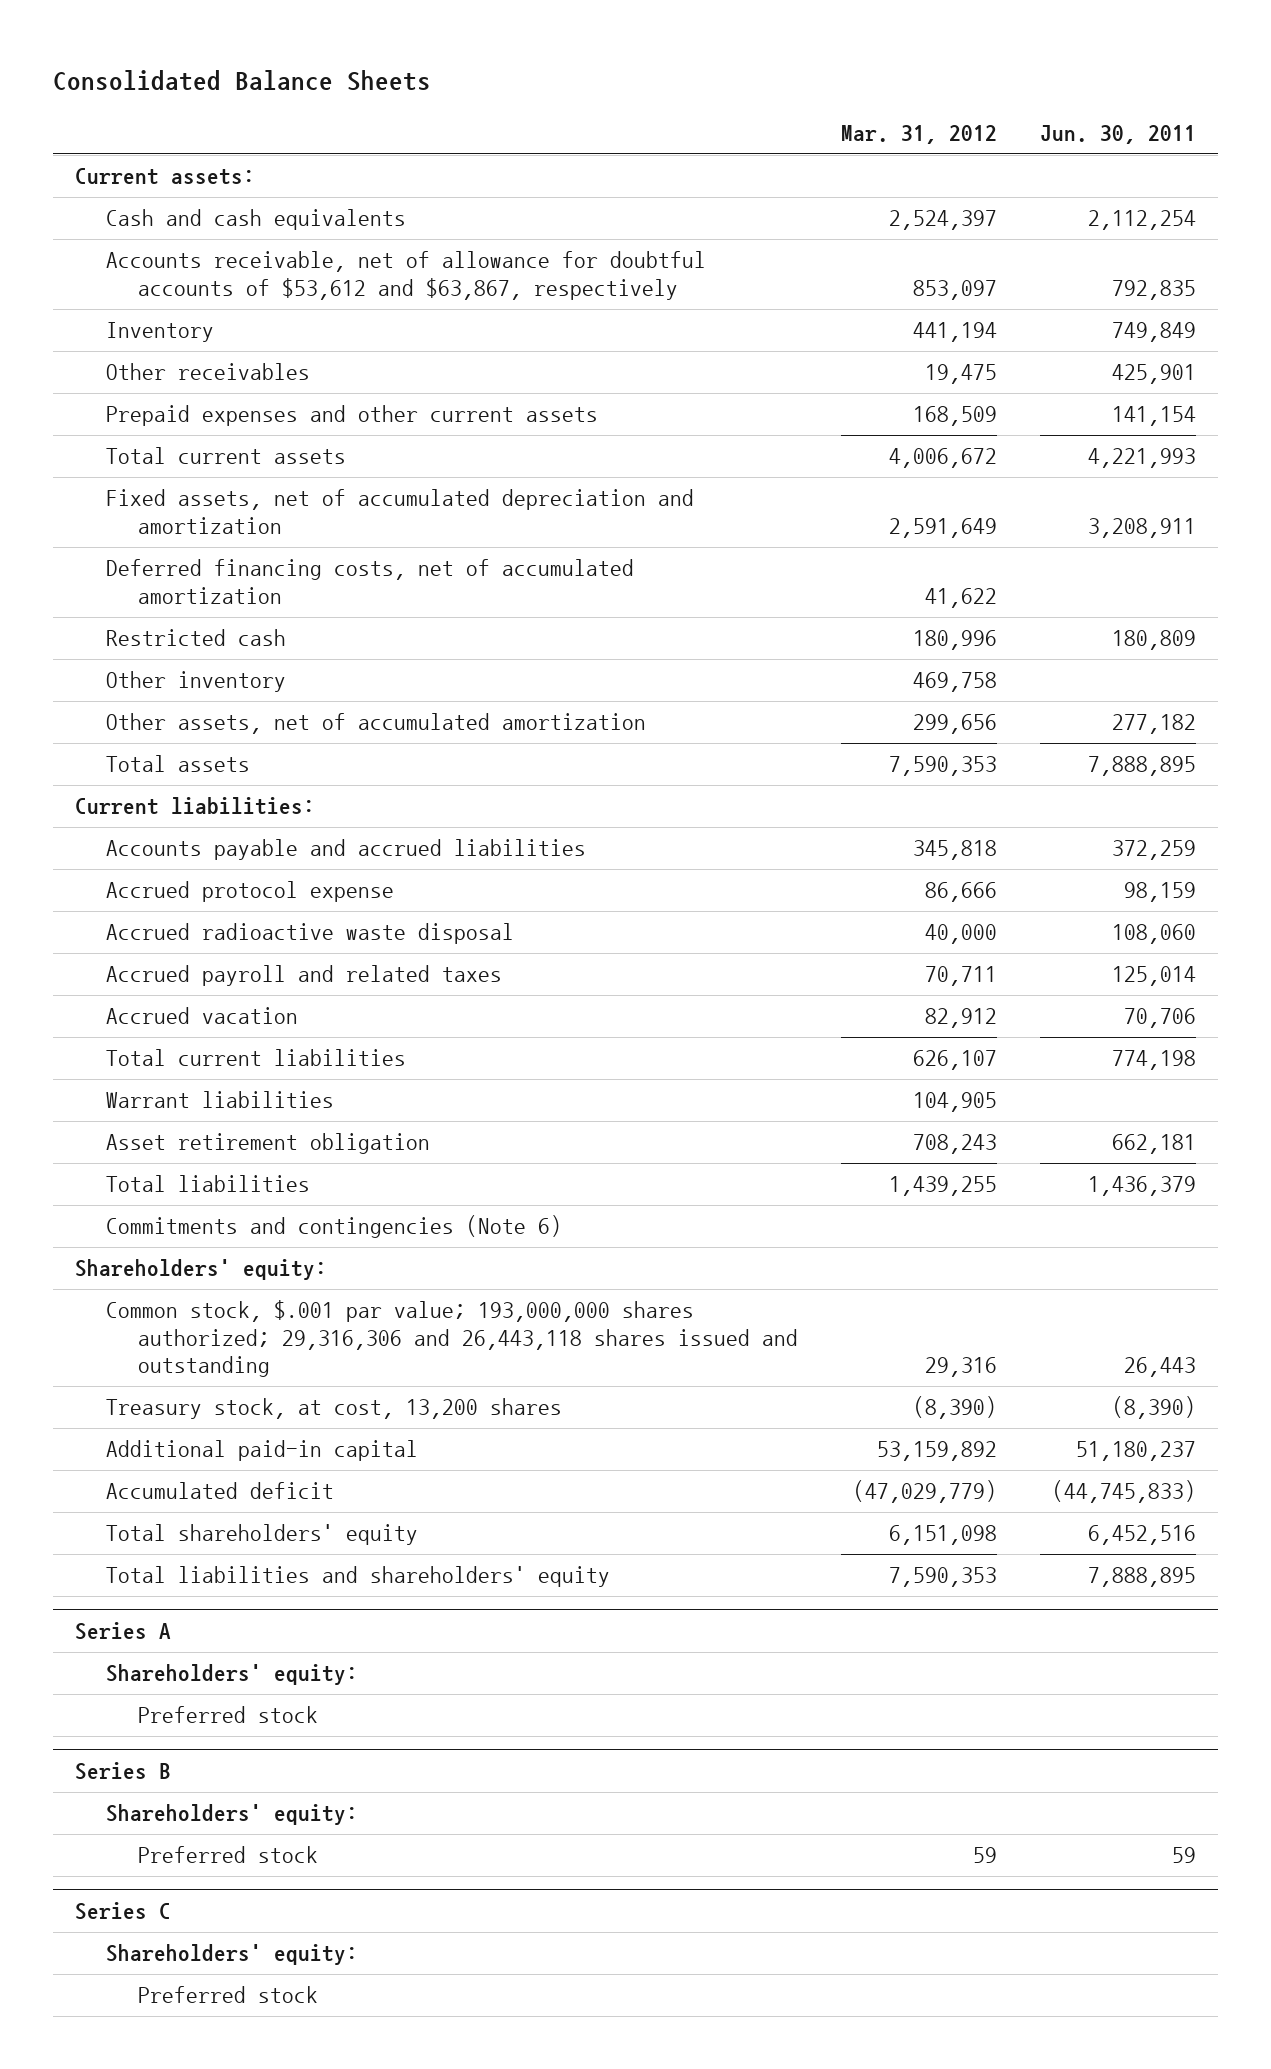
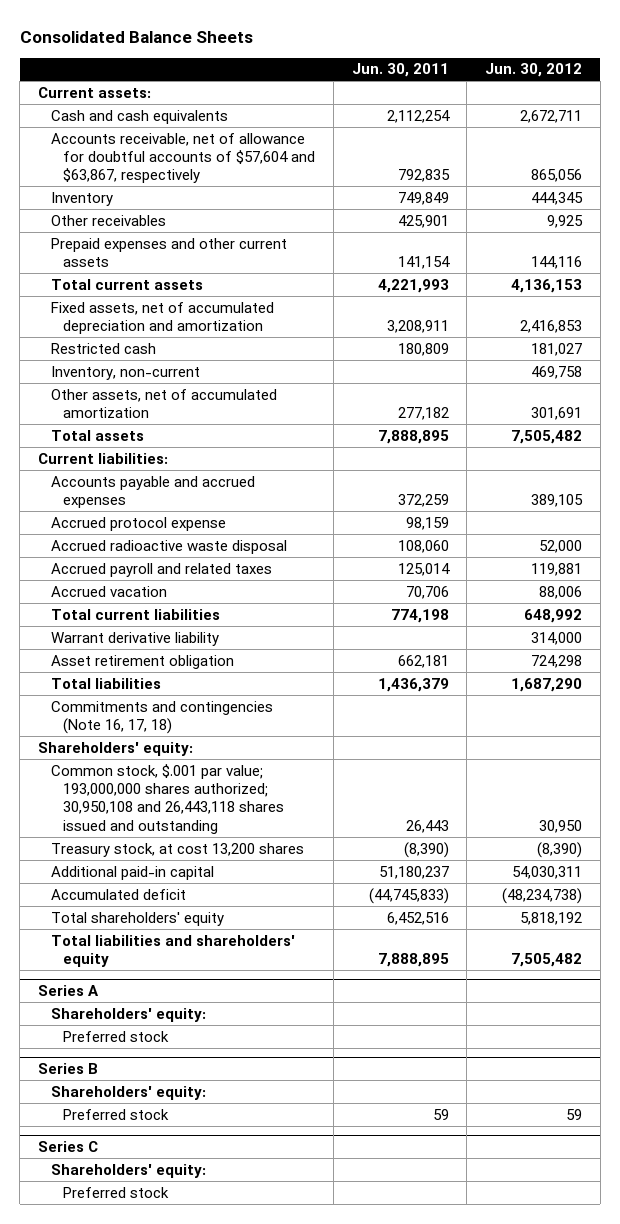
[841,125,998,145] Mar. 31, 2012 -> none
none -> [484,63,582,78] Jun. 30, 2012
[106,251,707,300] Accounts receivable, net of allowance for doubtful accounts of $53,612 and $63,867, respectively -> [50,132,316,184] Accounts receivable, net of allowance for doubtful accounts of $57,604 and $63,867, respectively
[106,559,635,604] Deferred financing costs, net of accumulated amortization -> none
[106,671,287,693] Other inventory -> none
none -> [50,365,200,380] Inventory, non-current
[106,839,587,861] Accounts payable and accrued liabilities -> [50,475,255,508] Accounts payable and accrued expenses
[106,1091,335,1109] Warrant liabilities -> [50,631,219,646] Warrant derivative liability
[106,1215,563,1239] Commitments and contingencies (Note 6) -> [50,700,273,734] Commitments and contingencies (Note 16, 17, 18)
[106,1300,798,1378] Common stock, $.001 par value; 193,000,000 shares authorized; 29,316,306 and 26,443,118 shares issued and outstanding -> [50,763,285,834] Common stock, $.001 par value; 193,000,000 shares authorized; 30,950,108 and 26,443,118 shares issued and outstanding
[106,1398,563,1420] Treasury stock, at cost, 13,200 shares -> [50,842,304,857] Treasury stock, at cost 13,200 shares

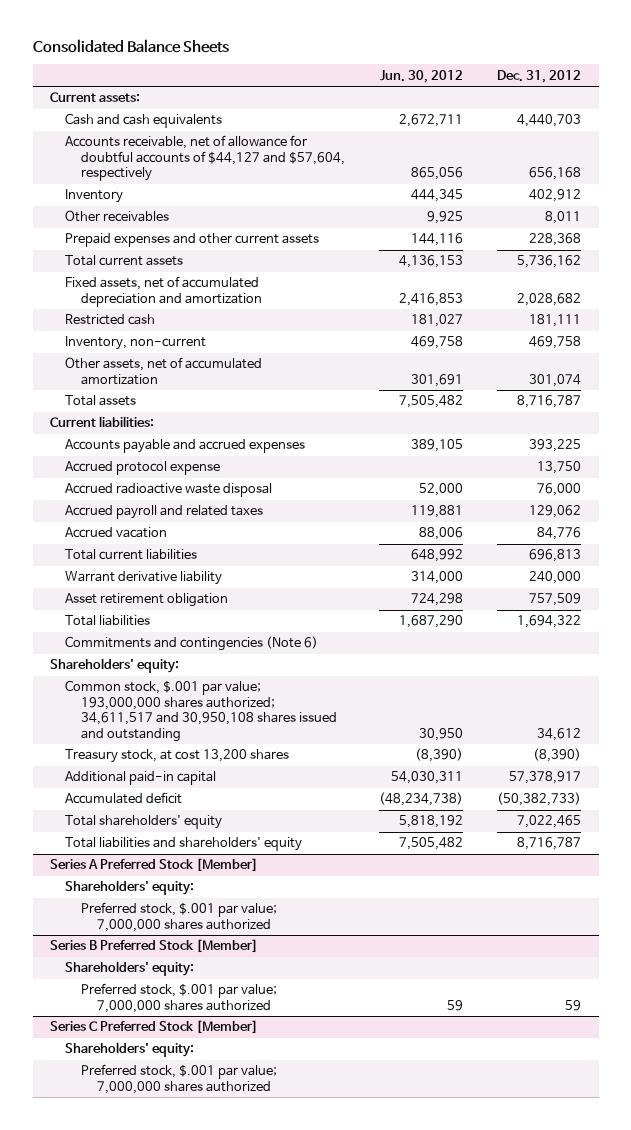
[351,63,449,78] Jun. 30, 2011 -> none
none -> [497,69,582,83] Dec. 31, 2012
[50,132,316,184] Accounts receivable, net of allowance for doubtful accounts of $57,604 and $63,867, respectively -> [65,135,346,182] Accounts receivable, net of allowance for doubtful accounts of $44,127 and $57,604, respectively
[50,700,273,734] Commitments and contingencies (Note 16, 17, 18) -> [65,636,319,652] Commitments and contingencies (Note 6)
[50,763,285,834] Common stock, $.001 par value; 193,000,000 shares authorized; 30,950,108 and 26,443,118 shares issued and outstanding -> [65,680,338,742] Common stock, $.001 par value; 193,000,000 shares authorized; 34,611,517 and 30,950,108 shares issued and outstanding
[38,984,100,996] Series A -> none
none -> [49,858,258,873] Series A Preferred Stock [Member]
[38,1062,99,1074] Series B -> none
[63,1030,170,1042] Preferred stock -> [81,902,278,932] Preferred stock, $.001 par value; 7,000,000 shares authorized
none -> [49,939,258,954] Series B Preferred Stock [Member]
[38,1140,99,1152] Series C -> none
[63,1108,170,1120] Preferred stock -> [81,983,278,1013] Preferred stock, $.001 par value; 7,000,000 shares authorized
none -> [49,1020,258,1035] Series C Preferred Stock [Member]
[63,1186,170,1198] Preferred stock -> [81,1064,278,1094] Preferred stock, $.001 par value; 7,000,000 shares authorized

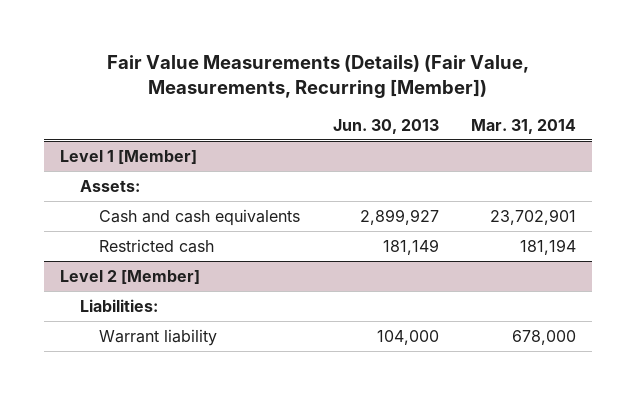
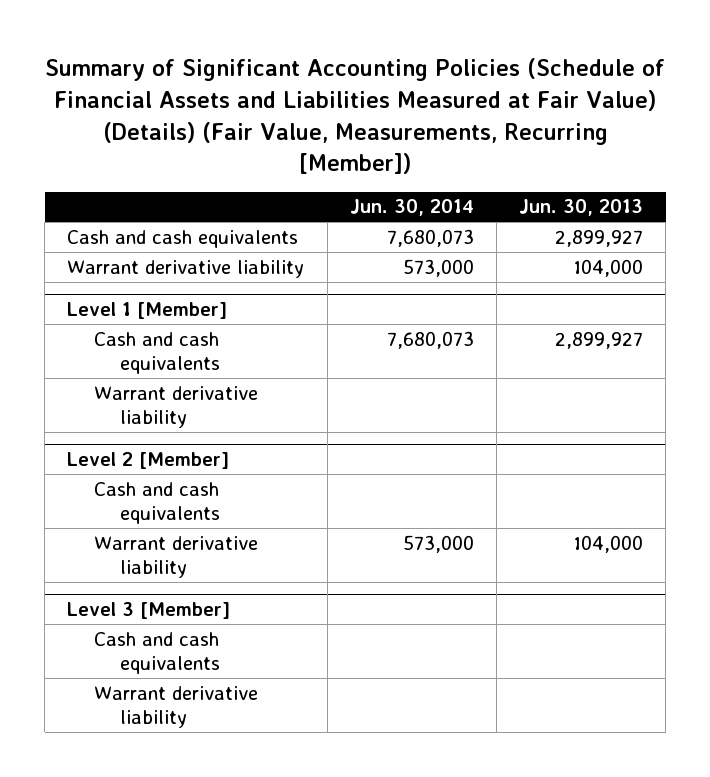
[107,54,530,98] Fair Value Measurements (Details) (Fair Value, Measurements, Recurring [Member]) -> [45,58,666,175] Summary of Significant Accounting Policies (Schedule of Financial Assets and Liabilities Measured at Fair Value) (Details) (Fair Value, Measurements, Recurring [Member])
[470,118,576,134] Mar. 31, 2014 -> none
none -> [349,199,474,217] Jun. 30, 2014
none -> [67,229,299,248] Cash and cash equivalents
none -> [67,259,305,278] Warrant derivative liability
[79,179,140,192] Assets: -> none
[99,238,215,253] Restricted cash -> none
none -> [93,385,258,429] Warrant derivative liability
[79,298,158,312] Liabilities: -> none
none -> [93,481,221,525] Cash and cash equivalents
[99,328,218,346] Warrant liability -> [93,535,258,579] Warrant derivative liability
none -> [67,601,231,619] Level 3 [Member]
none -> [93,631,221,675] Cash and cash equivalents
none -> [93,685,258,729] Warrant derivative liability

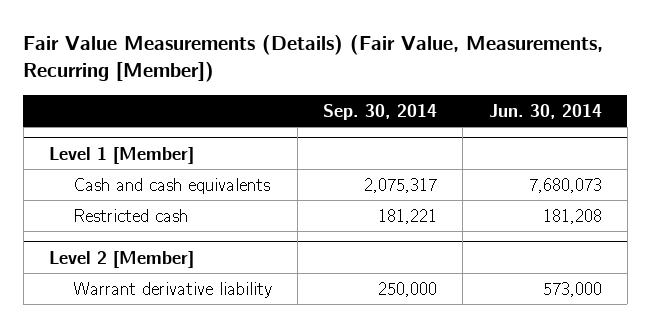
[45,58,666,175] Summary of Significant Accounting Policies (Schedule of Financial Assets and Liabilities Measured at Fair Value) (Details) (Fair Value, Measurements, Recurring [Member]) -> [23,35,604,83] Fair Value Measurements (Details) (Fair Value, Measurements, Recurring [Member])
[519,199,644,217] Jun. 30, 2013 -> none
none -> [323,103,438,120] Sep. 30, 2014
[67,229,299,248] Cash and cash equivalents -> none
[67,259,305,278] Warrant derivative liability -> none
[93,385,258,429] Warrant derivative liability -> none
none -> [72,208,188,222] Restricted cash
[93,481,221,525] Cash and cash equivalents -> none
[67,601,231,619] Level 3 [Member] -> none
[93,631,221,675] Cash and cash equivalents -> none
[93,685,258,729] Warrant derivative liability -> none

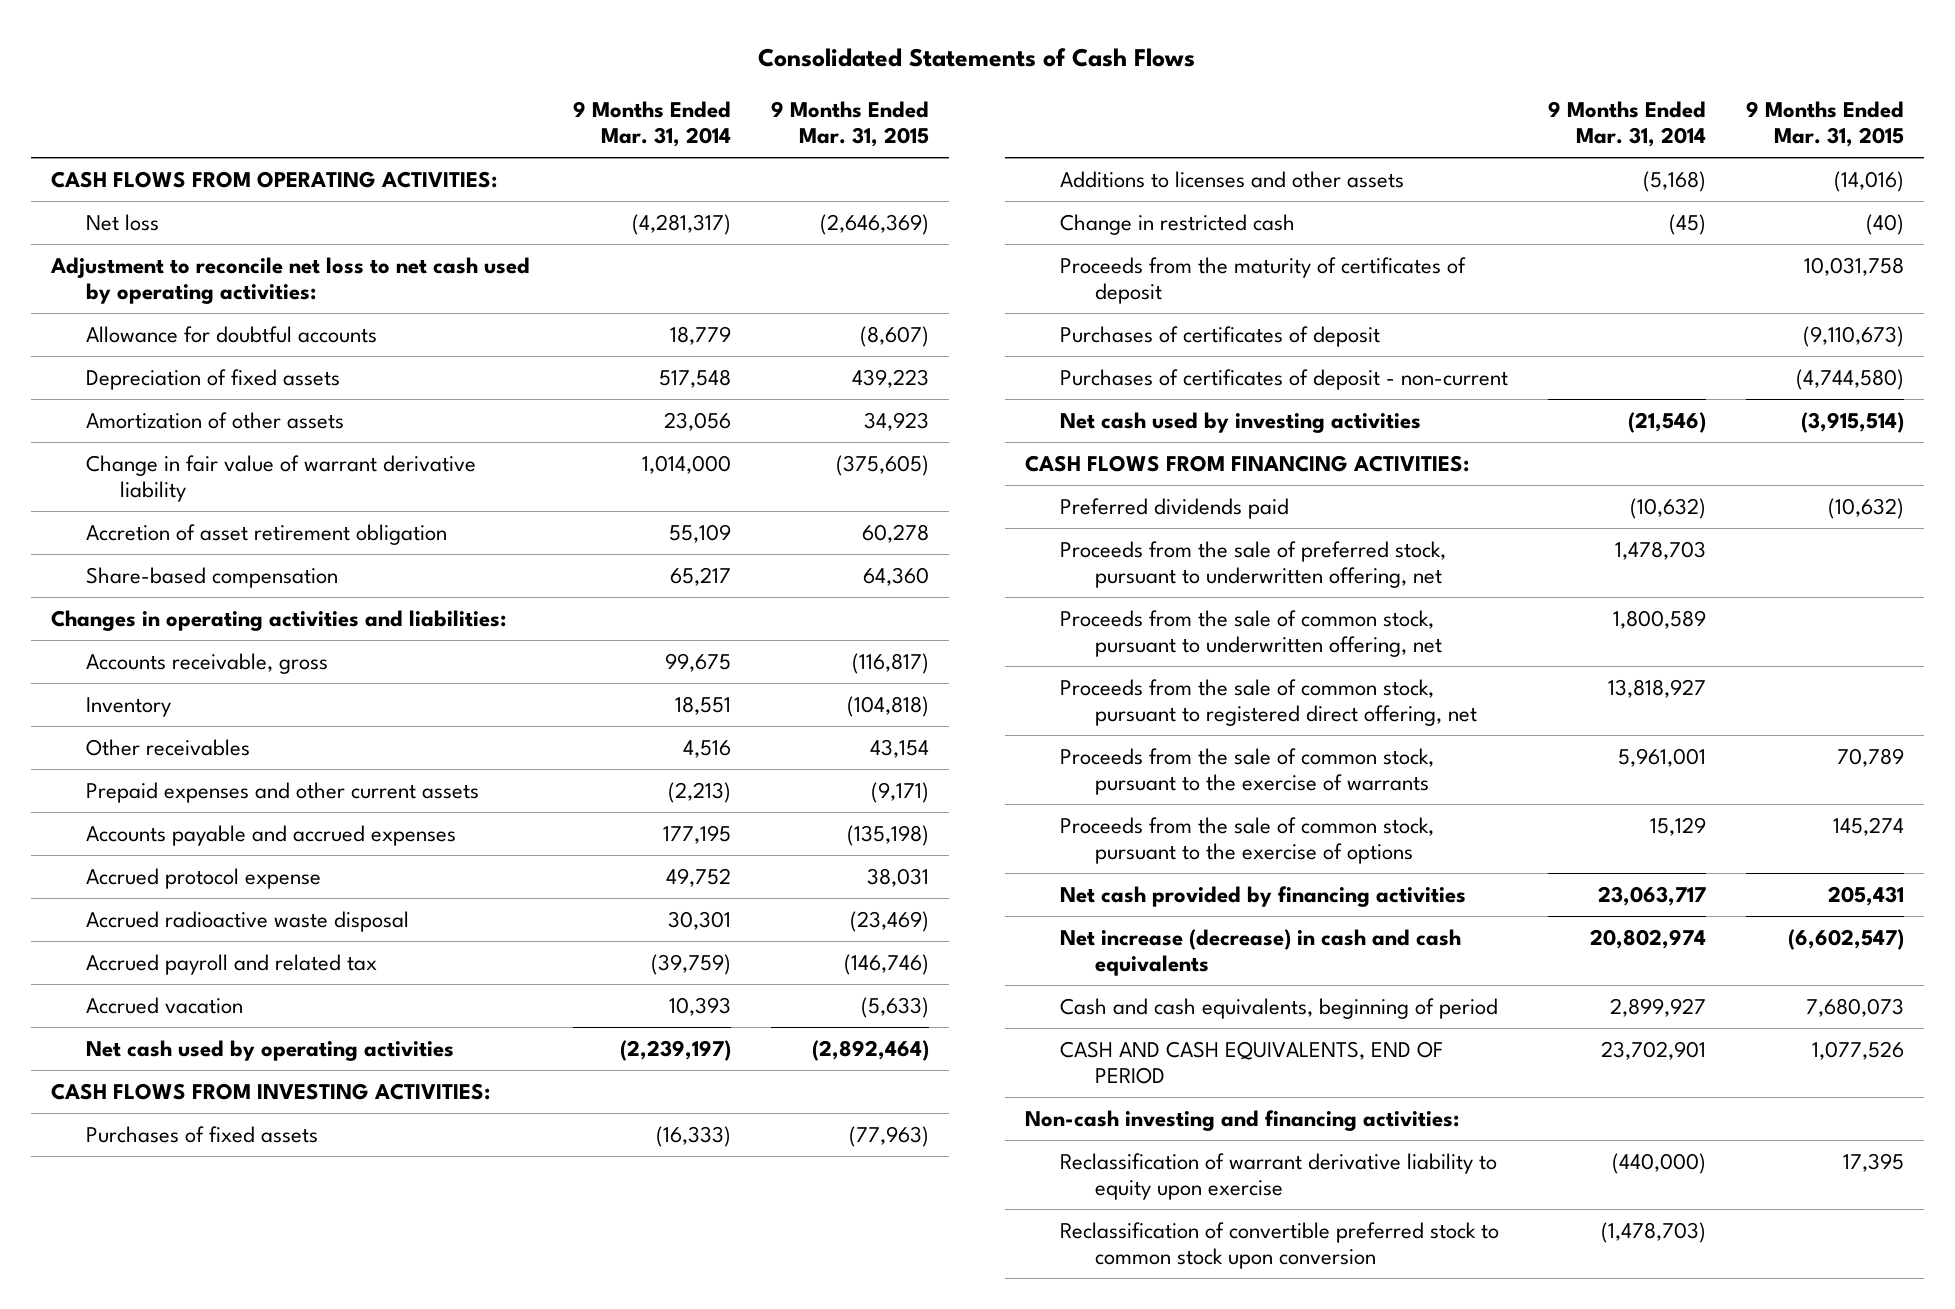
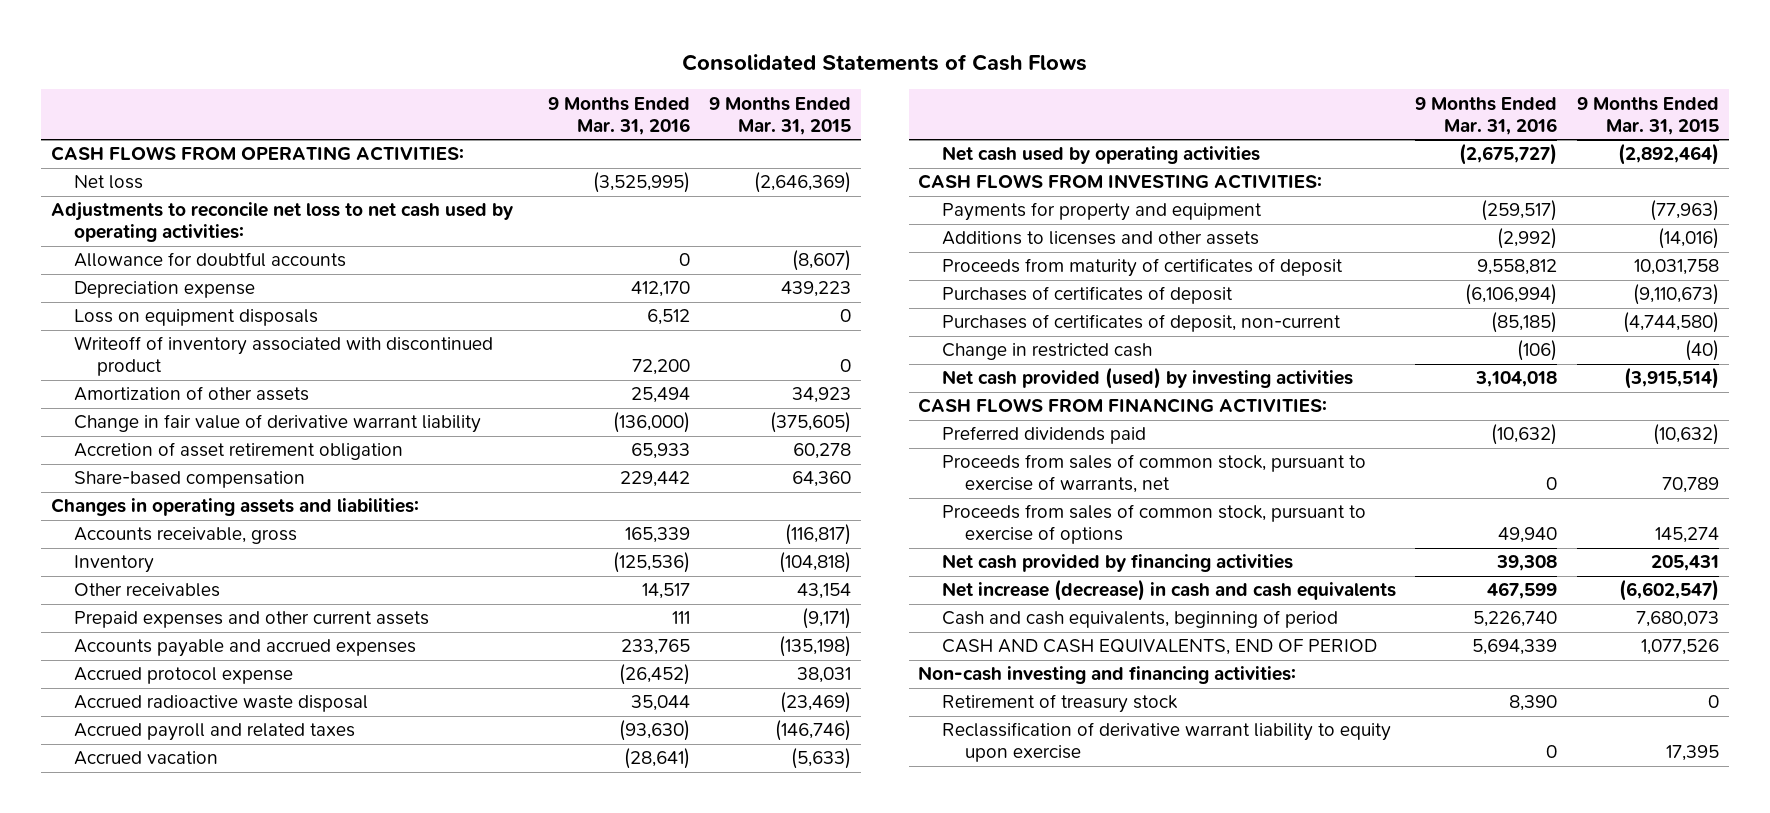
[573,101,732,147] 9 Months Ended Mar. 31, 2014 -> none
none -> [547,96,690,135] 9 Months Ended Mar. 31, 2016
[49,257,530,304] Adjustment to reconcile net loss to net cash used by operating activities: -> [50,202,513,243] Adjustments to reconcile net loss to net cash used by operating activities:
[85,369,340,391] Depreciation of fixed assets -> [73,281,255,299] Depreciation expense
none -> [73,309,318,327] Loss on equipment disposals
none -> [73,336,493,377] Writeoff of inventory associated with discontinued product
[85,455,476,502] Change in fair value of warrant derivative liability -> [73,414,481,434] Change in fair value of derivative warrant liability
[50,610,506,632] Changes in operating activities and liabilities: -> [50,498,419,517] Changes in operating assets and liabilities:
[85,954,377,976] Accrued payroll and related tax -> [73,723,355,742] Accrued payroll and related taxes
[85,1126,318,1144] Purchases of fixed assets -> [941,202,1262,222] Payments for property and equipment
[1060,257,1467,304] Proceeds from the maturity of certificates of deposit -> [941,258,1343,278] Proceeds from maturity of certificates of deposit
[1060,369,1509,391] Purchases of certificates of deposit - non-current -> [941,314,1341,333] Purchases of certificates of deposit, non-current
[1060,214,1296,236] Change in restricted cash -> [941,343,1152,361] Change in restricted cash
[1060,412,1422,434] Net cash used by investing activities -> [941,367,1353,390] Net cash provided (used) by investing activities
[1060,541,1447,588] Proceeds from the sale of preferred stock, pursuant to underwritten offering, net -> none
[1060,610,1442,657] Proceeds from the sale of common stock, pursuant to underwritten offering, net -> none
[1060,679,1477,726] Proceeds from the sale of common stock, pursuant to registered direct offering, net -> none
[1060,748,1435,795] Proceeds from the sale of common stock, pursuant to the exercise of warrants -> [941,454,1366,494] Proceeds from sales of common stock, pursuant to exercise of warrants, net
[1060,817,1435,864] Proceeds from the sale of common stock, pursuant to the exercise of options -> [941,504,1366,545] Proceeds from sales of common stock, pursuant to exercise of options
[1060,1222,1500,1269] Reclassification of convertible preferred stock to common stock upon conversion -> none
none -> [941,694,1178,714] Retirement of treasury stock
[1060,1153,1498,1200] Reclassification of warrant derivative liability to equity upon exercise -> [941,722,1391,763] Reclassification of derivative warrant liability to equity upon exercise

